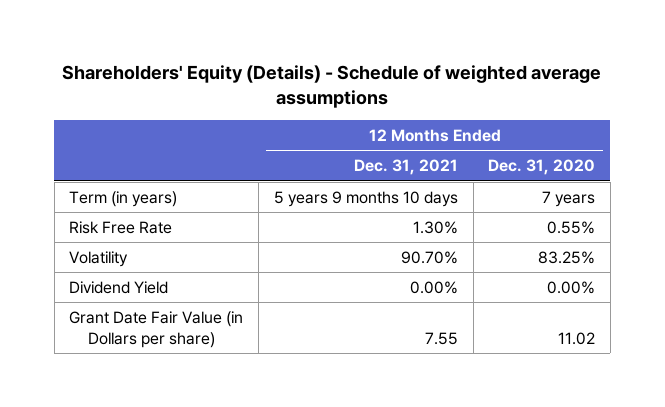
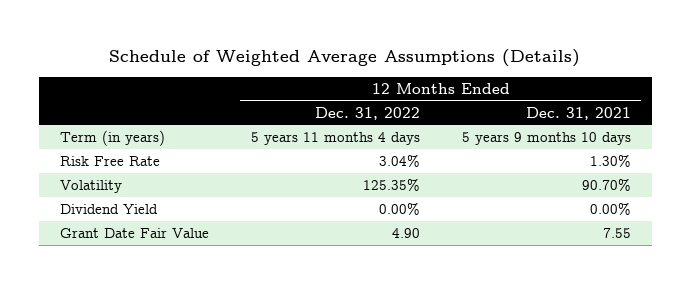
[62,65,602,109] Shareholders' Equity (Details) - Schedule of weighted average assumptions -> [109,49,581,68] Schedule of Weighted Average Assumptions (Details)
[488,159,596,176] Dec. 31, 2020 -> none
none -> [314,106,420,120] Dec. 31, 2022
[69,310,244,348] Grant Date Fair Value (in Dollars per share) -> [59,227,209,238] Grant Date Fair Value

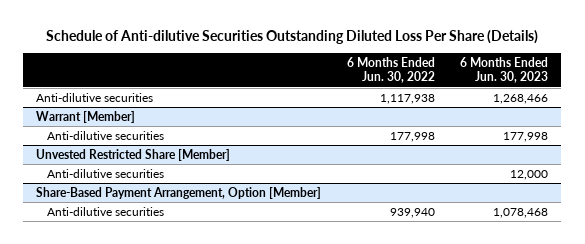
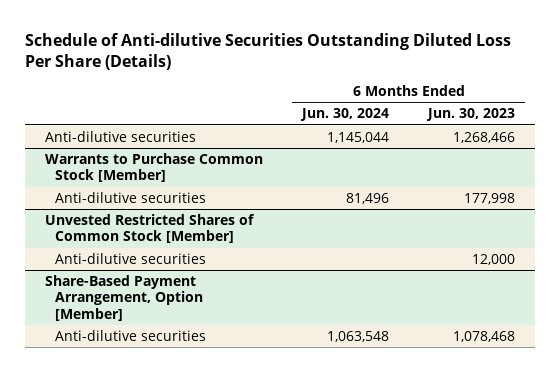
[346,56,435,84] 6 Months Ended Jun. 30, 2022 -> none
none -> [300,108,390,122] Jun. 30, 2024
[36,110,136,123] Warrant [Member] -> none
none -> [44,152,263,183] Warrants to Purchase Common Stock [Member]
[36,148,231,161] Unvested Restricted Share [Member] -> [44,213,255,244] Unvested Restricted Shares of Common Stock [Member]

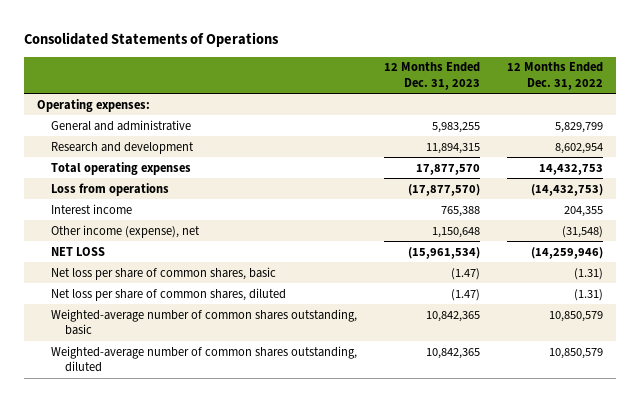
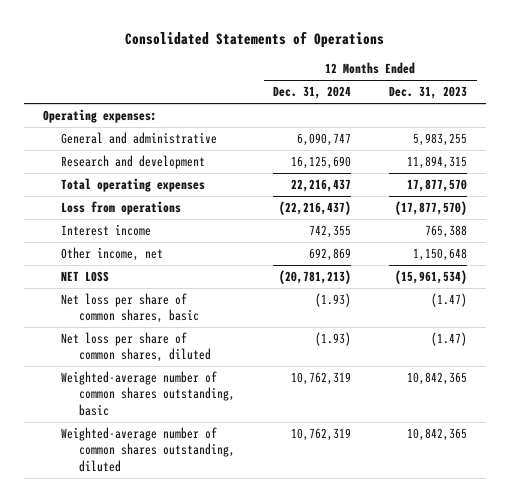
[506,62,603,90] 12 Months Ended Dec. 31, 2022 -> none
none -> [273,86,352,100] Dec. 31, 2024
[51,224,201,238] Other income (expense), net -> [61,247,164,262] Other income, net

